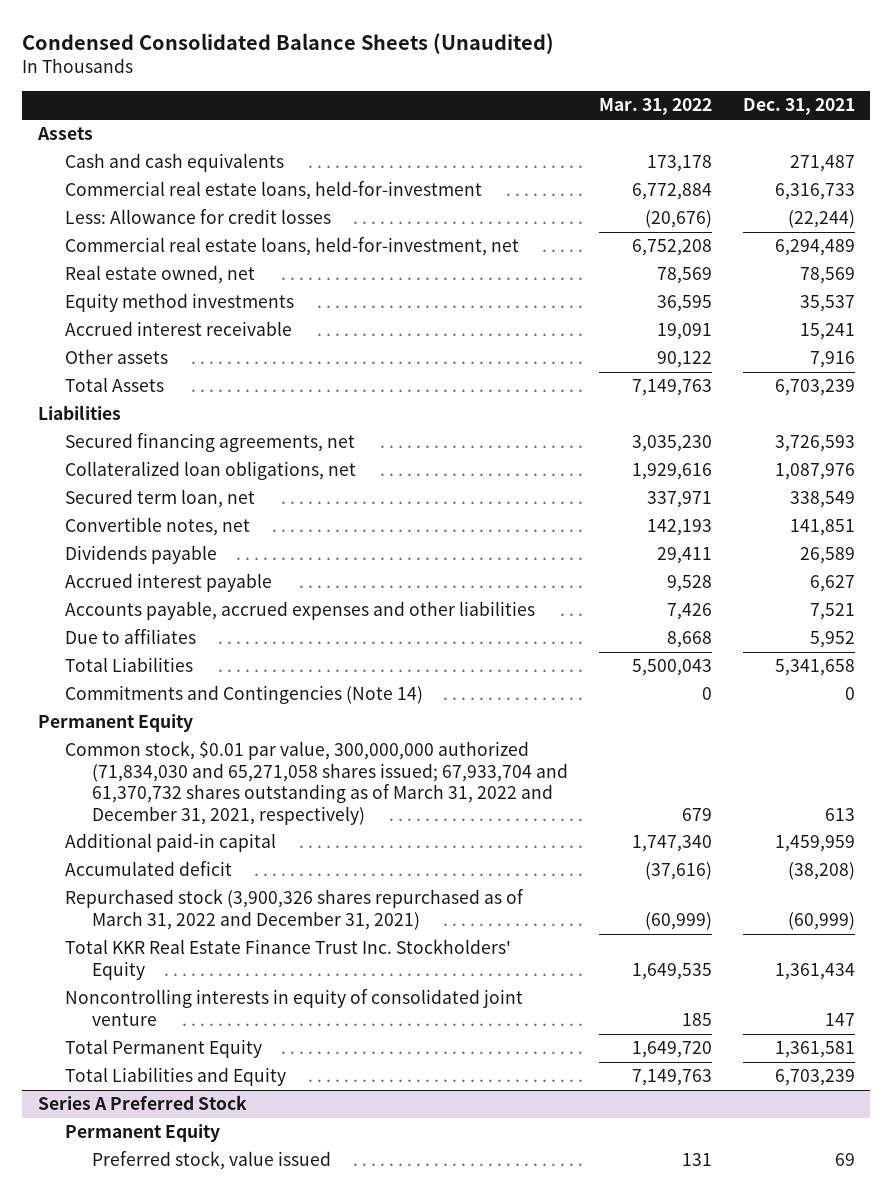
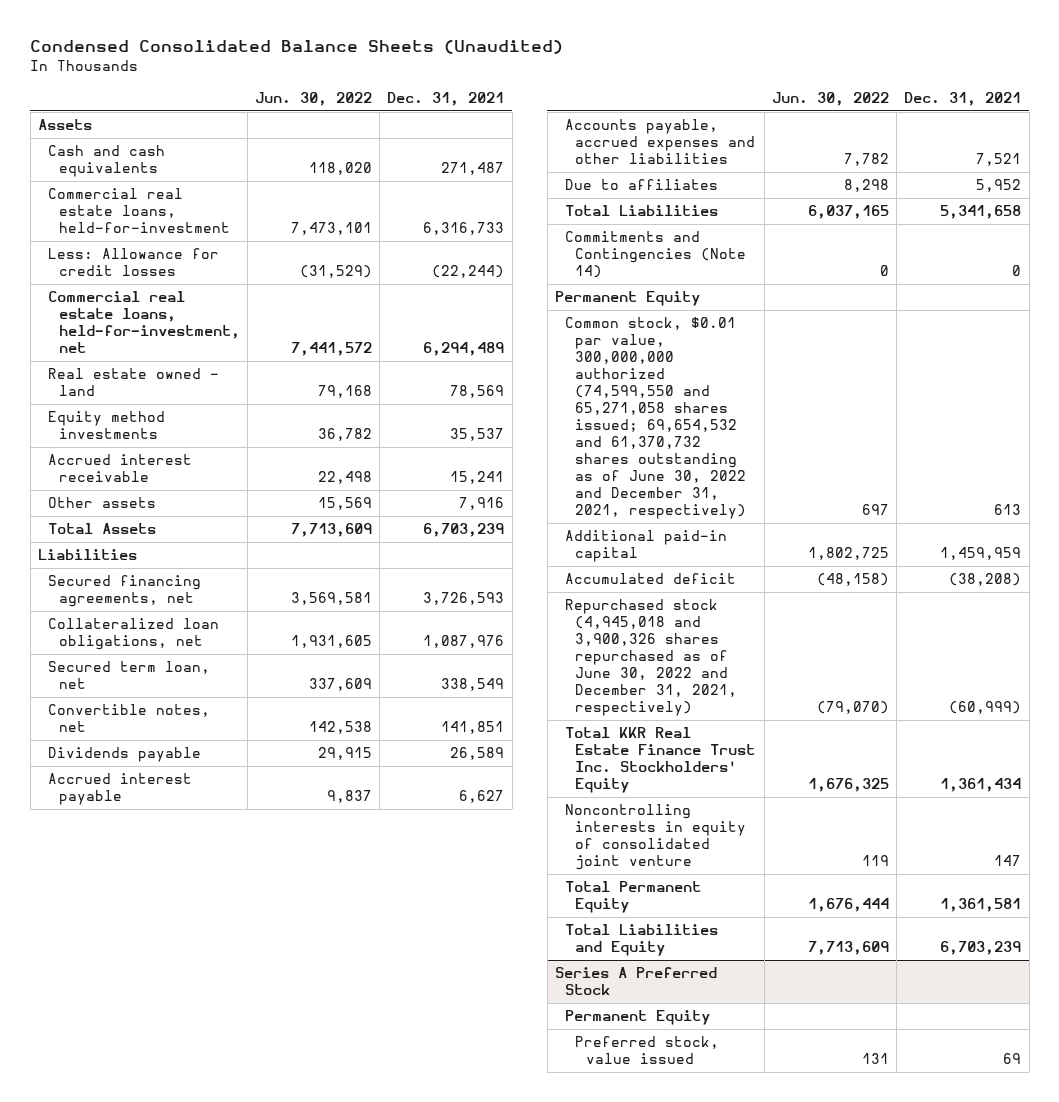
[598,98,712,116] Mar. 31, 2022 -> none
none -> [254,92,372,107] Jun. 30, 2022
[64,265,255,285] Real estate owned, net -> [48,368,220,397] Real estate owned - land
[64,741,569,825] Common stock, $0.01 par value, 300,000,000 authorized (71,834,030 and 65,271,058 shares issued; 67,933,704 and 61,370,732 shares outstanding as of March 31, 2022 and December 31, 2021, respectively) -> [565,317,747,519] Common stock, $0.01 par value, 300,000,000 authorized (74,599,550 and 65,271,058 shares issued; 69,654,532 and 61,370,732 shares outstanding as of June 30, 2022 and December 31, 2021, respectively)
[64,889,524,930] Repurchased stock (3,900,326 shares repurchased as of March 31, 2022 and December 31, 2021) -> [565,599,738,717] Repurchased stock (4,945,018 and 3,900,326 shares repurchased as of June 30, 2022 and December 31, 2021, respectively)

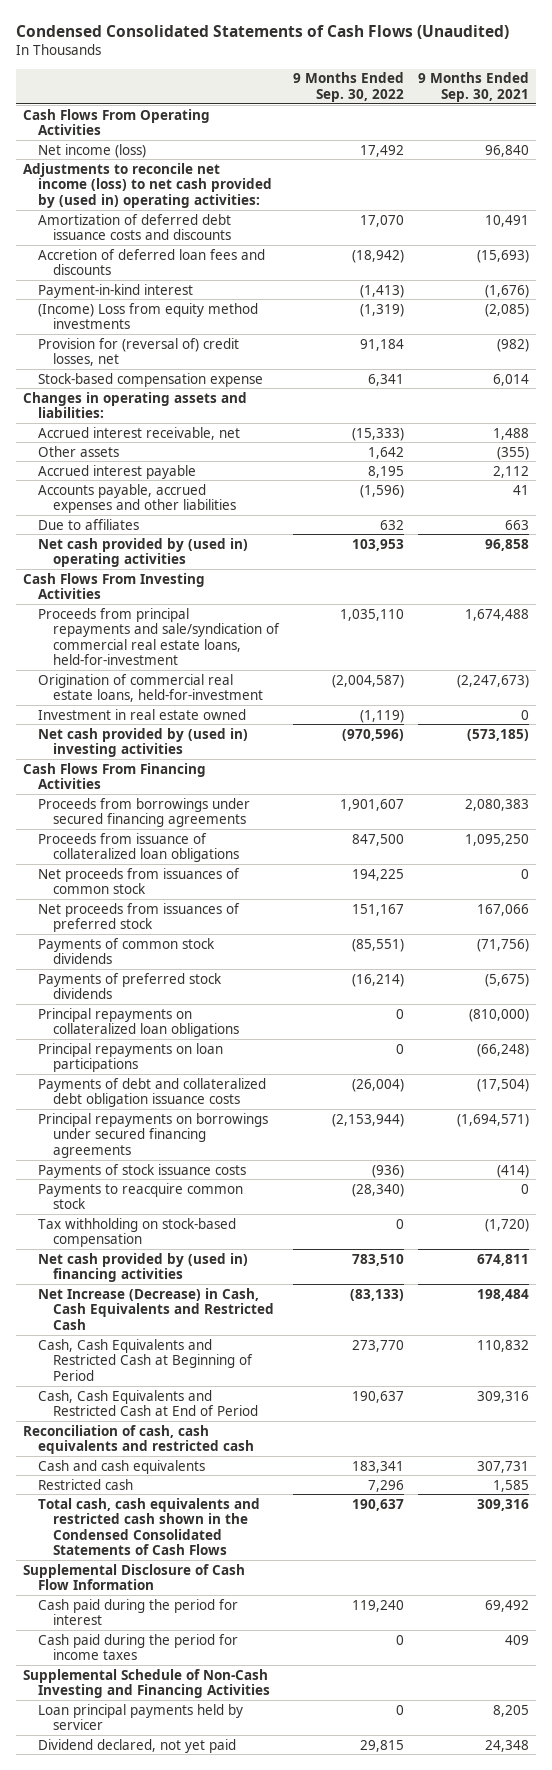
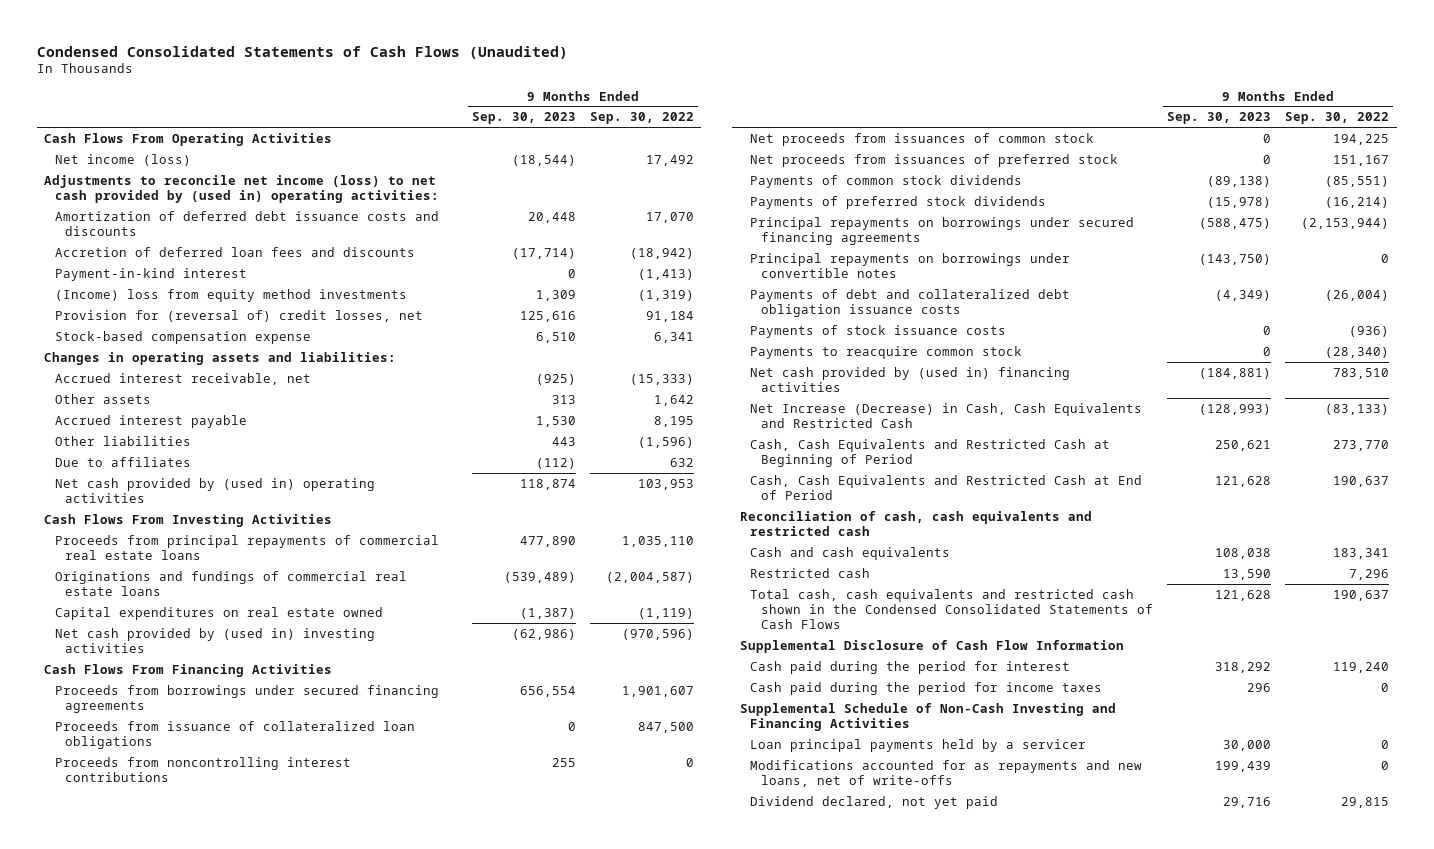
[417,72,529,102] 9 Months Ended Sep. 30, 2021 -> none
none -> [471,112,576,125] Sep. 30, 2023
[37,302,258,330] (Income) Loss from equity method investments -> [54,288,407,302] (Income) loss from equity method investments
[37,483,236,514] Accounts payable, accrued expenses and other liabilities -> [54,435,191,446] Other liabilities
[37,607,280,666] Proceeds from principal repayments and sale/syndication of commercial real estate loans, held-for-investment -> [54,534,439,561] Proceeds from principal repayments of commercial real estate loans
[37,673,263,703] Origination of commercial real estate loans, held-for-investment -> [54,570,407,597] Originations and fundings of commercial real estate loans
[37,708,246,720] Investment in real estate owned -> [54,606,383,620] Capital expenditures on real estate owned
none -> [54,756,351,783] Proceeds from noncontrolling interest contributions
[37,1007,239,1038] Principal repayments on collateralized loan obligations -> none
[37,1042,223,1073] Principal repayments on loan participations -> none
none -> [750,252,1071,279] Principal repayments on borrowings under convertible notes
[37,1077,266,1108] Payments of debt and collateralized debt obligation issuance costs -> [750,288,1071,318] Payments of debt and collateralized debt obligation issuance costs
[37,1217,236,1248] Tax withholding on stock-based compensation -> none
[37,1703,243,1731] Loan principal payments held by servicer -> [750,738,1087,752] Loan principal payments held by a servicer
none -> [750,759,1143,788] Modifications accounted for as repayments and new loans, net of write-offs

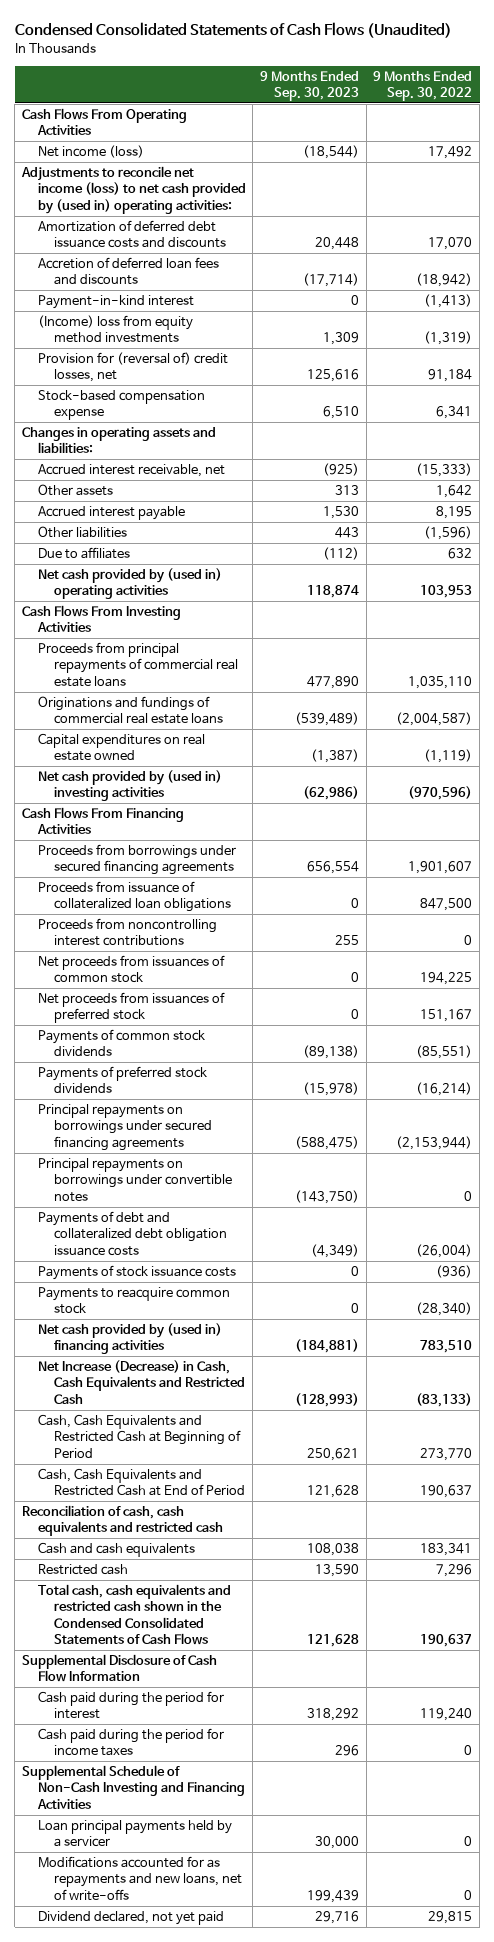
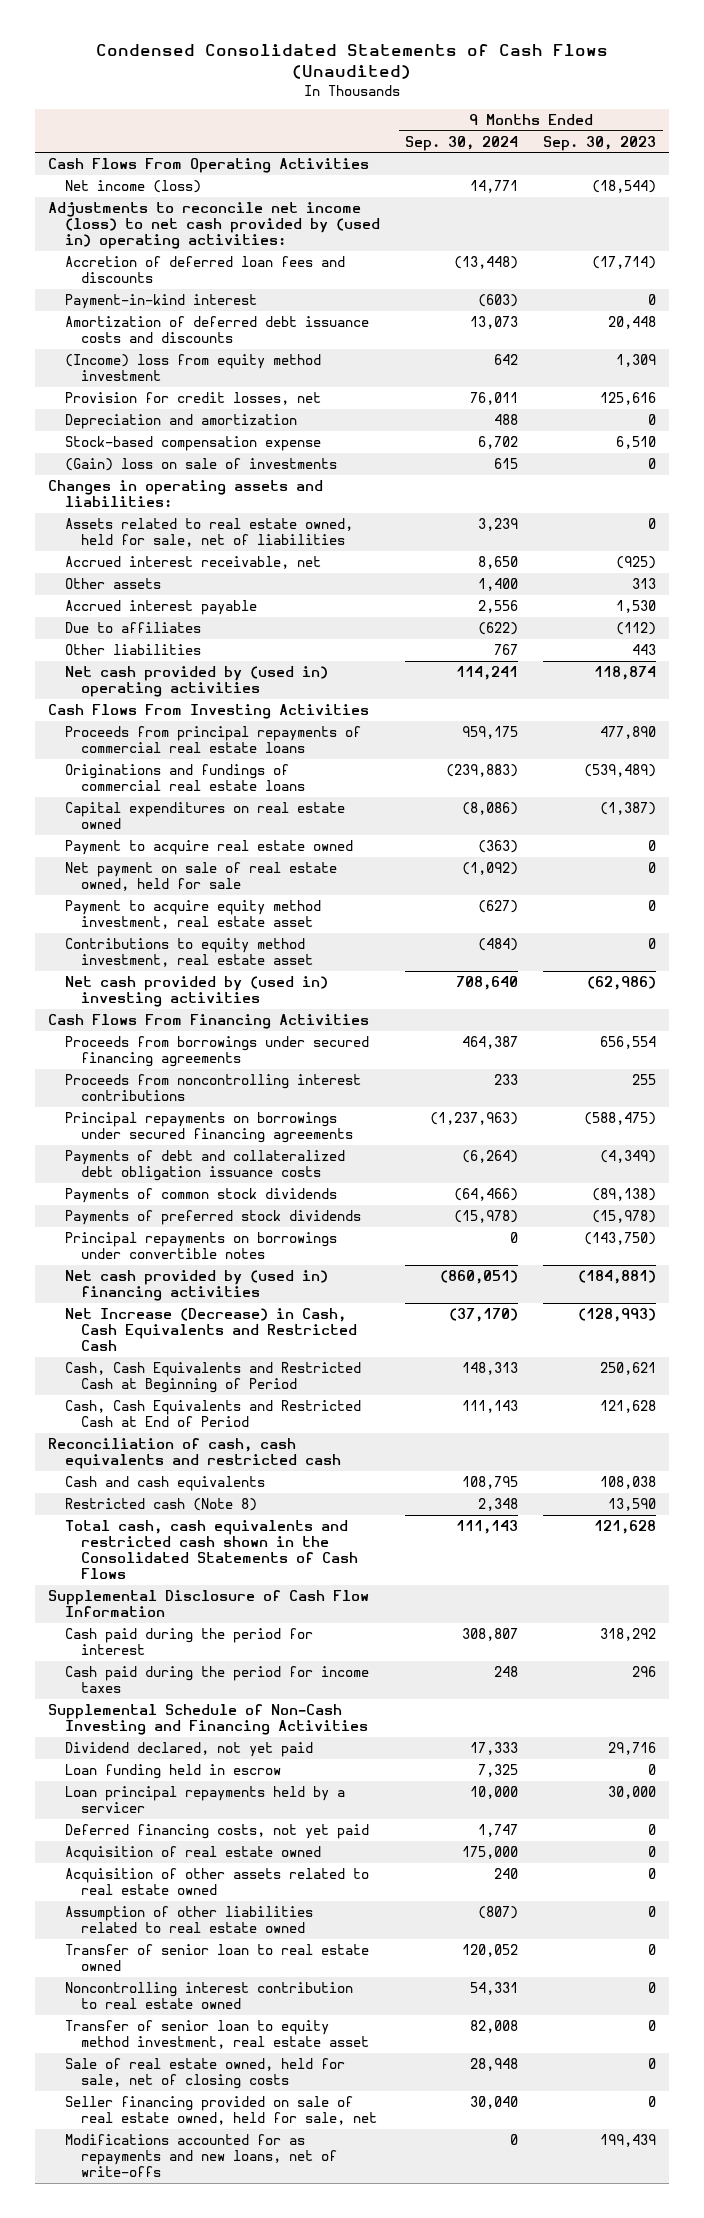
[373,70,473,102] 9 Months Ended Sep. 30, 2022 -> none
none -> [404,135,518,151] Sep. 30, 2024
[37,220,226,249] Amortization of deferred debt issuance costs and discounts -> [64,315,369,344] Amortization of deferred debt issuance costs and discounts
[37,315,193,344] (Income) loss from equity method investments -> [64,353,321,382] (Income) loss from equity method investment
[37,352,228,383] Provision for (reversal of) credit losses, net -> [64,391,321,405] Provision for credit losses, net
none -> [64,413,297,429] Depreciation and amortization
none -> [64,457,337,471] (Gain) loss on sale of investments
none -> [64,517,353,548] Assets related to real estate owned, held for sale, net of liabilities
[37,526,127,539] Other liabilities -> [64,643,201,655] Other liabilities
none -> [64,839,353,855] Payment to acquire real estate owned
none -> [64,861,337,892] Net payment on sale of real estate owned, held for sale
none -> [64,899,321,930] Payment to acquire equity method investment, real estate asset
none -> [64,937,314,968] Contributions to equity method investment, real estate asset
[37,881,231,913] Proceeds from issuance of collateralized loan obligations -> none
[37,955,225,984] Net proceeds from issuances of common stock -> none
[37,992,225,1024] Net proceeds from issuances of preferred stock -> none
[37,1104,212,1151] Principal repayments on borrowings under secured financing agreements -> [64,1111,354,1144] Principal repayments on borrowings under secured financing agreements
[37,1211,227,1256] Payments of debt and collateralized debt obligation issuance costs -> [64,1149,345,1182] Payments of debt and collateralized debt obligation issuance costs
[37,1265,236,1281] Payments of stock issuance costs -> none
[37,1287,230,1315] Payments to reacquire common stock -> none
[37,1564,128,1576] Restricted cash -> [64,1497,257,1511] Restricted cash (Note 8)
[37,1584,231,1646] Total cash, cash equivalents and restricted cash shown in the Condensed Consolidated Statements of Cash Flows -> [64,1519,359,1580] Total cash, cash equivalents and restricted cash shown in the Consolidated Statements of Cash Flows
[37,1820,232,1848] Loan principal payments held by a servicer -> none
none -> [64,1763,281,1779] Loan funding held in escrow
none -> [64,1785,345,1814] Loan principal repayments held by a servicer
none -> [64,1823,369,1839] Deferred financing costs, not yet paid
none -> [64,1845,321,1861] Acquisition of real estate owned
none -> [64,1867,369,1896] Acquisition of other assets related to real estate owned
none -> [64,1905,313,1934] Assumption of other liabilities related to real estate owned
none -> [64,1943,369,1972] Transfer of senior loan to real estate owned
none -> [64,1981,353,2010] Noncontrolling interest contribution to real estate owned
none -> [64,2019,370,2050] Transfer of senior loan to equity method investment, real estate asset
none -> [64,2057,345,2090] Sale of real estate owned, held for sale, net of closing costs
none -> [64,2095,378,2126] Seller financing provided on sale of real estate owned, held for sale, net
[37,1856,242,1901] Modifications accounted for as repayments and new loans, net of write-offs -> [64,2133,338,2178] Modifications accounted for as repayments and new loans, net of write-offs

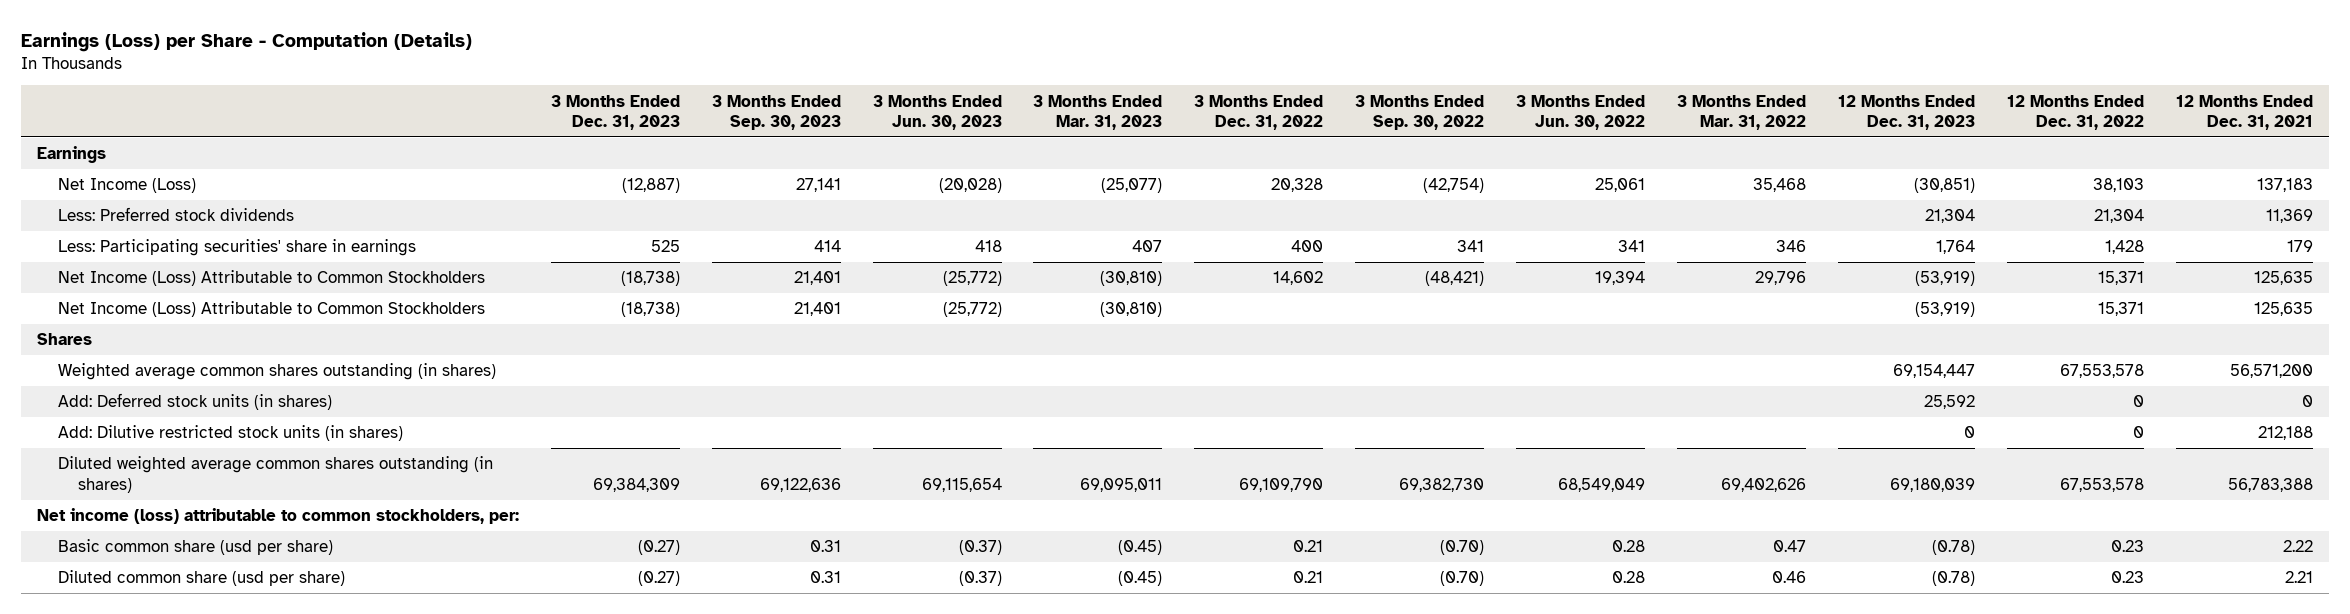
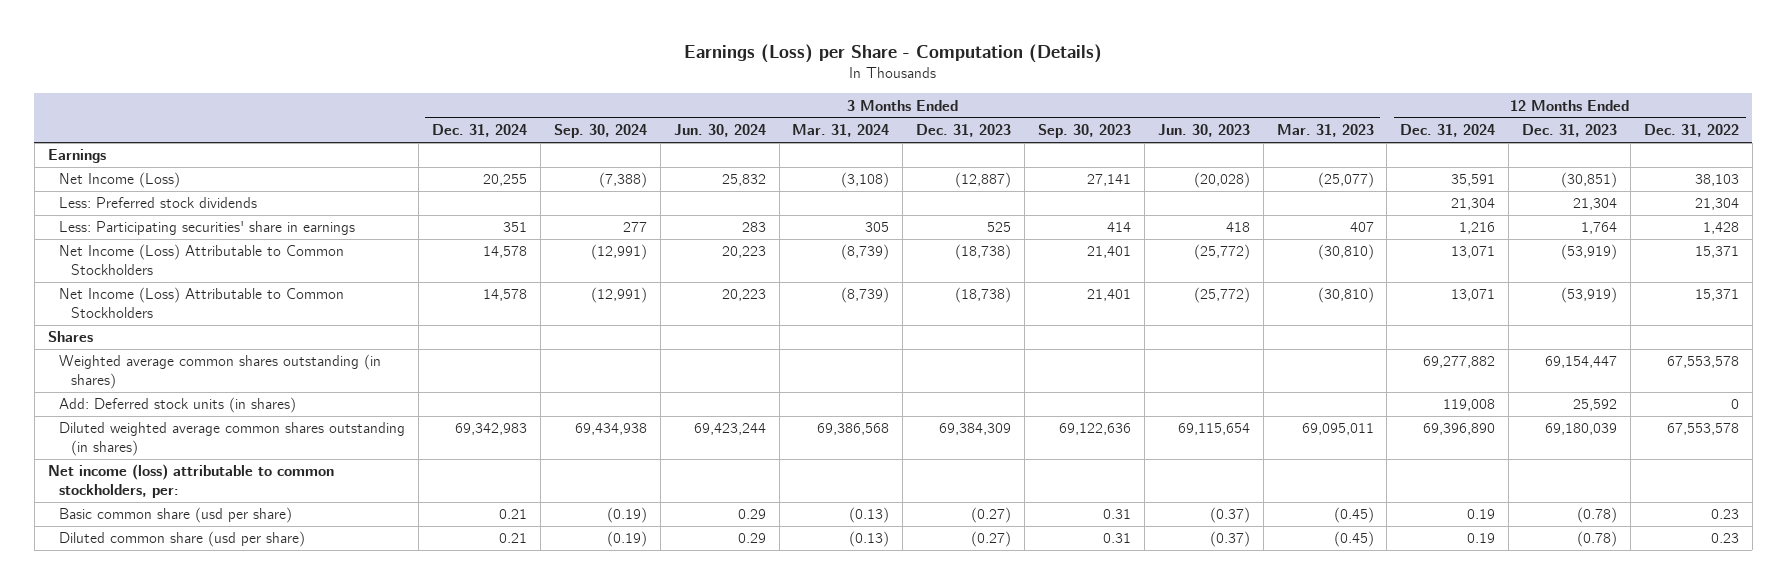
[1194,94,1324,131] 3 Months Ended Dec. 31, 2022 -> none
[1355,94,1485,131] 3 Months Ended Sep. 30, 2022 -> none
[1516,94,1646,131] 3 Months Ended Jun. 30, 2022 -> none
[1677,94,1807,131] 3 Months Ended Mar. 31, 2022 -> none
[2175,94,2313,131] 12 Months Ended Dec. 31, 2021 -> none
none -> [432,124,528,138] Dec. 31, 2024
none -> [553,124,647,139] Sep. 30, 2024
none -> [673,124,766,138] Jun. 30, 2024
none -> [792,124,890,138] Mar. 31, 2024
none -> [1400,124,1496,138] Dec. 31, 2024
[57,425,403,442] Add: Dilutive restricted stock units (in shares) -> none

